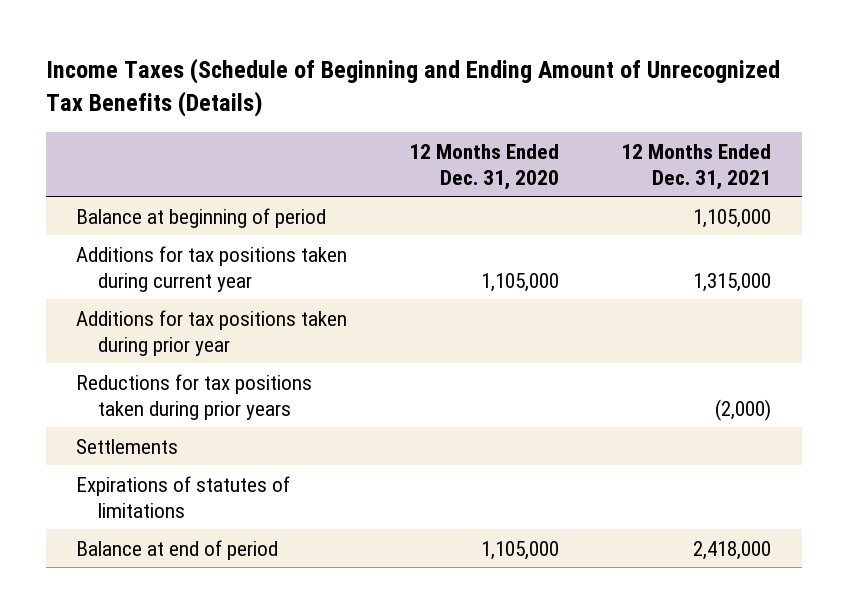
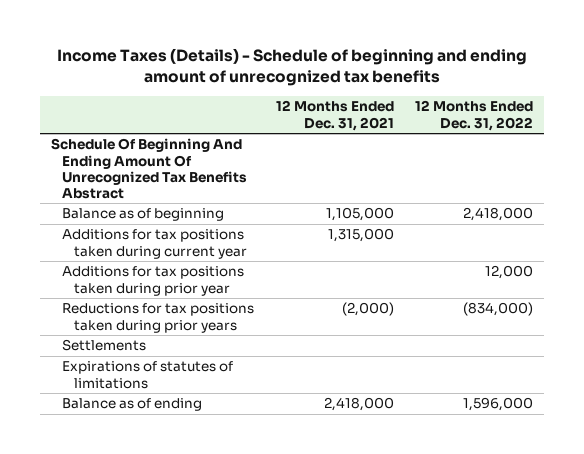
[45,58,780,117] Income Taxes (Schedule of Beginning and Ending Amount of Unrecognized Tax Benefits (Details) -> [57,48,528,87] Income Taxes (Details) - Schedule of beginning and ending amount of unrecognized tax benefits
[409,143,560,190] 12 Months Ended Dec. 31, 2020 -> none
none -> [415,100,534,131] 12 Months Ended Dec. 31, 2022
none -> [50,138,248,199] Schedule Of Beginning And Ending Amount Of Unrecognized Tax Benefits Abstract
[76,207,327,228] Balance at beginning of period -> [62,208,225,222] Balance as of beginning
[76,539,279,560] Balance at end of period -> [62,398,203,412] Balance as of ending

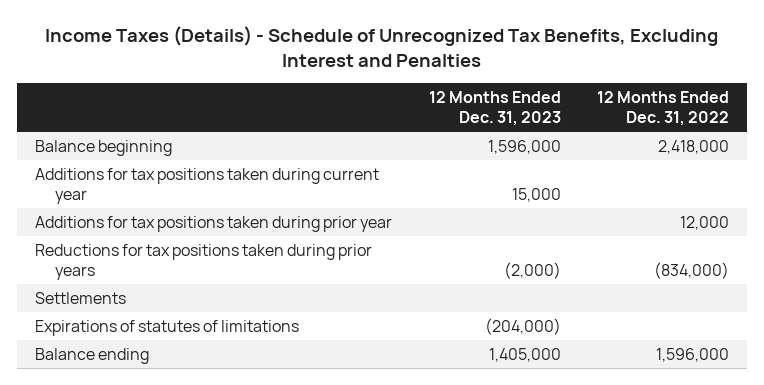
[57,48,528,87] Income Taxes (Details) - Schedule of beginning and ending amount of unrecognized tax benefits -> [45,25,719,67] Income Taxes (Details) - Schedule of Unrecognized Tax Benefits, Excluding Interest and Penalties
[275,100,394,131] 12 Months Ended Dec. 31, 2021 -> none
none -> [428,90,561,127] 12 Months Ended Dec. 31, 2023
[50,138,248,199] Schedule Of Beginning And Ending Amount Of Unrecognized Tax Benefits Abstract -> none
[62,208,225,222] Balance as of beginning -> [35,139,173,156] Balance beginning
[62,398,203,412] Balance as of ending -> [35,347,150,364] Balance ending

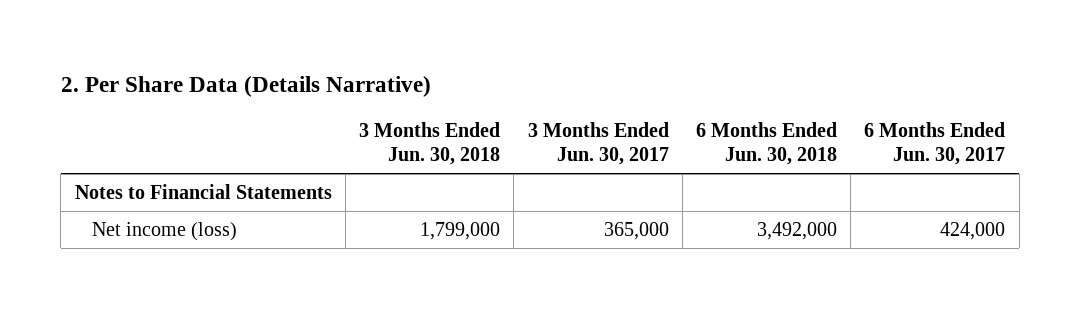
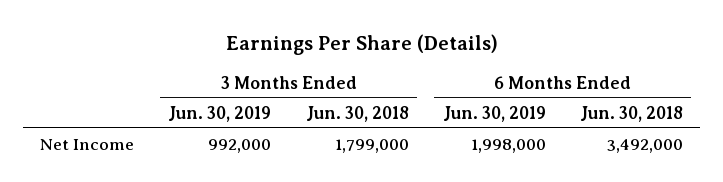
[60,76,431,98] 2. Per Share Data (Details Narrative) -> [225,34,498,56] Earnings Per Share (Details)
[527,122,669,166] 3 Months Ended Jun. 30, 2017 -> none
[864,122,1006,166] 6 Months Ended Jun. 30, 2017 -> none
none -> [168,105,272,122] Jun. 30, 2019
none -> [442,105,546,122] Jun. 30, 2019
[74,184,332,200] Notes to Financial Statements -> none
[92,222,238,242] Net income (loss) -> [40,138,135,150] Net Income

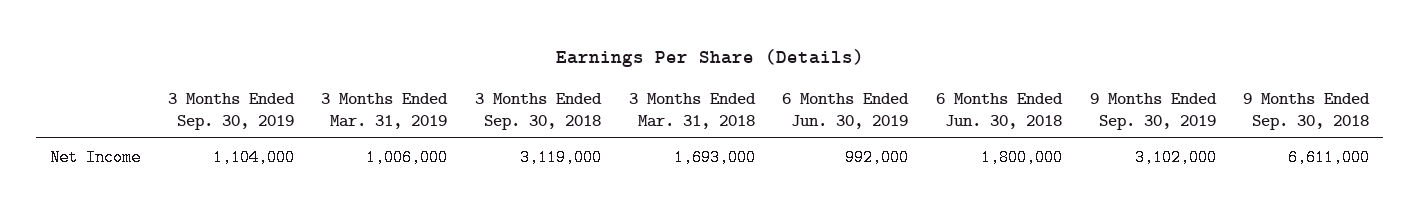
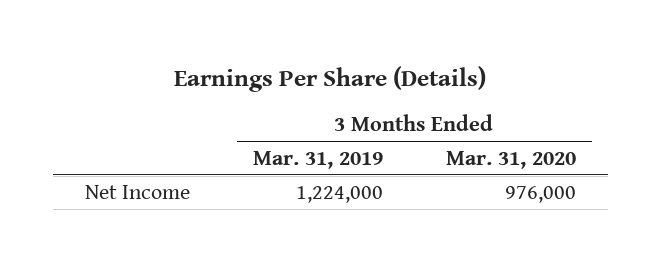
[167,92,295,130] 3 Months Ended Sep. 30, 2019 -> none
[474,92,602,130] 3 Months Ended Sep. 30, 2018 -> none
[628,92,756,129] 3 Months Ended Mar. 31, 2018 -> none
[782,92,910,129] 6 Months Ended Jun. 30, 2019 -> none
[935,92,1063,129] 6 Months Ended Jun. 30, 2018 -> none
[1089,92,1217,130] 9 Months Ended Sep. 30, 2019 -> none
[1243,92,1371,130] 9 Months Ended Sep. 30, 2018 -> none
none -> [446,150,577,169] Mar. 31, 2020
[366,148,449,166] 1,006,000 -> [295,186,383,204] 1,224,000

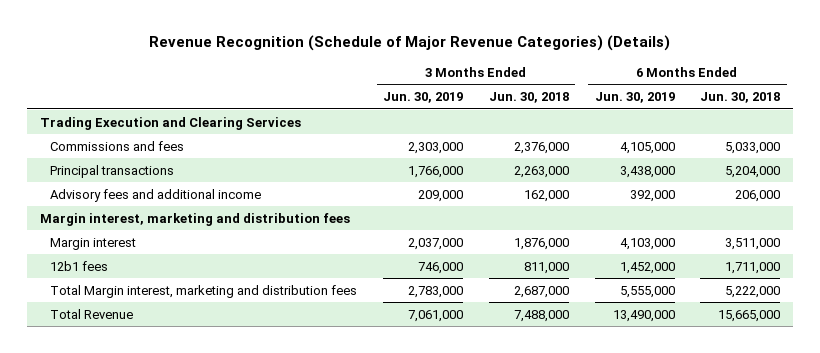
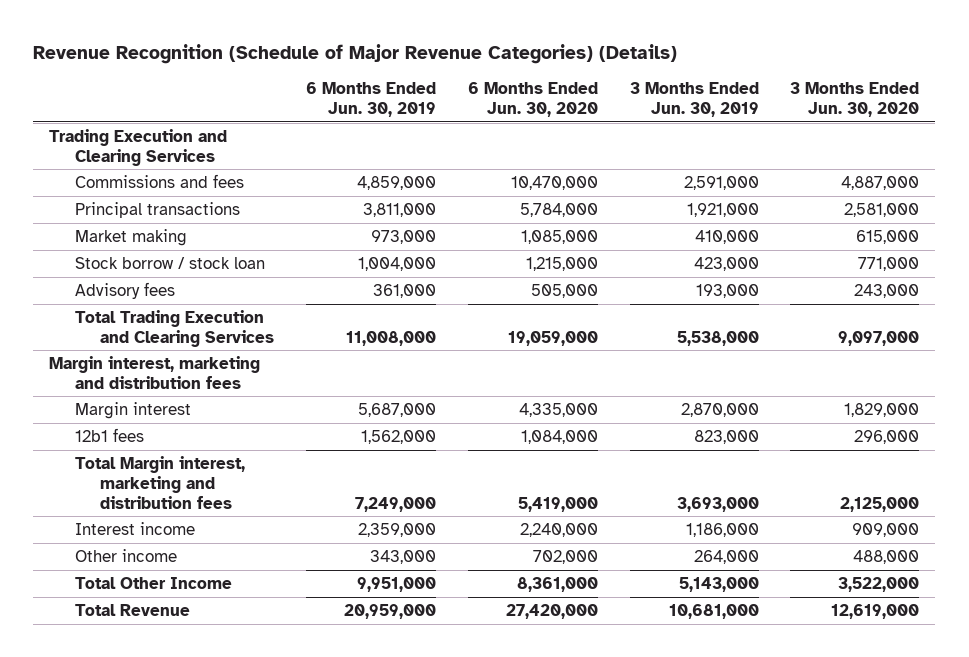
[488,92,569,104] Jun. 30, 2018 -> none
[700,92,781,104] Jun. 30, 2018 -> none
none -> [467,82,598,117] 6 Months Ended Jun. 30, 2020
none -> [790,82,920,117] 3 Months Ended Jun. 30, 2020
[408,141,464,154] 2,303,000 -> [683,175,759,190] 2,591,000
[619,141,675,154] 4,105,000 -> [356,175,436,190] 4,859,000
[408,165,464,178] 1,766,000 -> [686,202,759,217] 1,921,000
[619,165,675,178] 3,438,000 -> [362,202,436,217] 3,811,000
none -> [74,228,187,246] Market making
none -> [74,256,265,269] Stock borrow / stock loan
[50,188,262,202] Advisory fees and additional income -> [74,281,175,299] Advisory fees
[418,189,464,202] 209,000 -> [695,283,759,298] 193,000
[629,189,675,202] 392,000 -> [372,283,436,298] 361,000
none -> [74,309,275,347] Total Trading Execution and Clearing Services
[408,237,464,250] 2,037,000 -> [680,402,759,417] 2,870,000
[619,237,675,250] 4,103,000 -> [357,402,436,417] 5,687,000
[418,261,464,274] 746,000 -> [693,429,759,444] 823,000
[619,261,675,274] 1,452,000 -> [360,429,436,444] 1,562,000
[408,285,464,298] 2,783,000 -> [676,496,759,512] 3,693,000
[619,285,675,298] 5,555,000 -> [354,496,436,512] 7,249,000
none -> [74,521,195,535] Interest income
none -> [74,548,177,562] Other income
none -> [74,576,232,589] Total Other Income
[408,309,464,322] 7,061,000 -> [668,603,759,619] 10,681,000
[612,309,675,322] 13,490,000 -> [343,603,436,619] 20,959,000

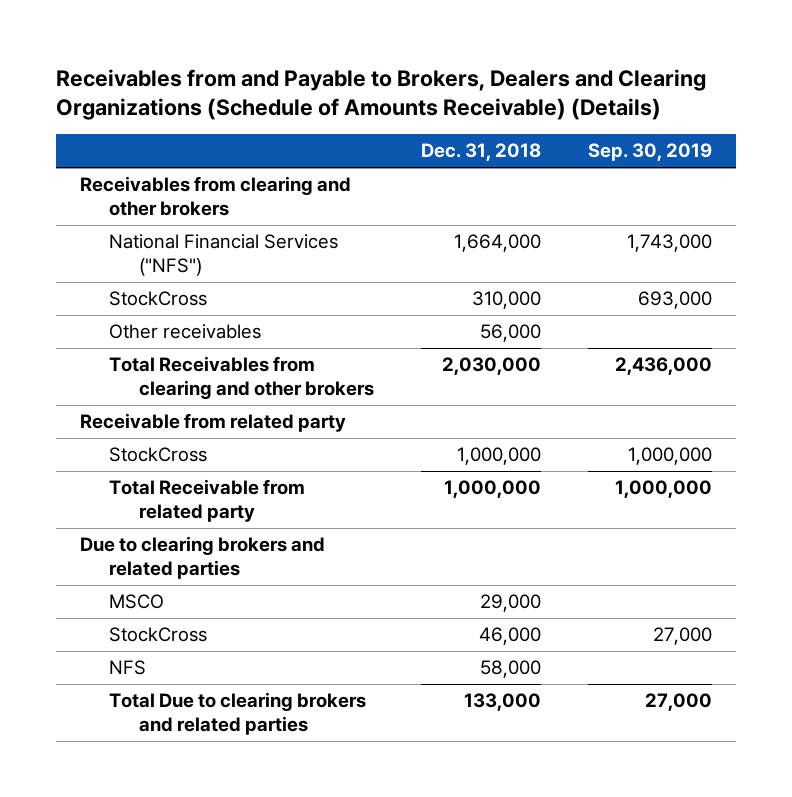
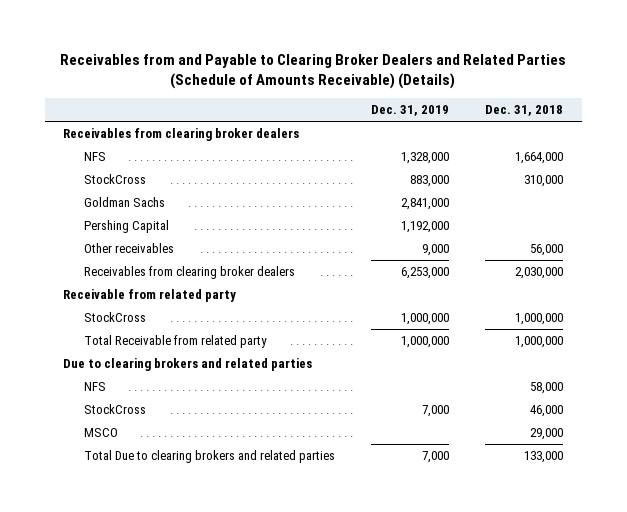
[56,68,707,121] Receivables from and Payable to Brokers, Dealers and Clearing Organizations (Schedule of Amounts Receivable) (Details) -> [60,54,567,90] Receivables from and Payable to Clearing Broker Dealers and Related Parties (Schedule of Amounts Receivable) (Details)
[587,143,712,162] Sep. 30, 2019 -> none
none -> [371,105,450,117] Dec. 31, 2019
[79,176,351,217] Receivables from clearing and other brokers -> [63,128,300,142] Receivables from clearing broker dealers
[109,234,339,277] National Financial Services ("NFS") -> [83,152,106,162] NFS
none -> [83,197,165,208] Goldman Sachs
none -> [83,220,169,234] Pershing Capital
[109,356,374,400] Total Receivables from clearing and other brokers -> [83,266,295,280] Receivables from clearing broker dealers
[109,627,208,643] StockCross -> [83,404,146,415] StockCross
[109,594,165,610] MSCO -> [83,428,118,438] MSCO

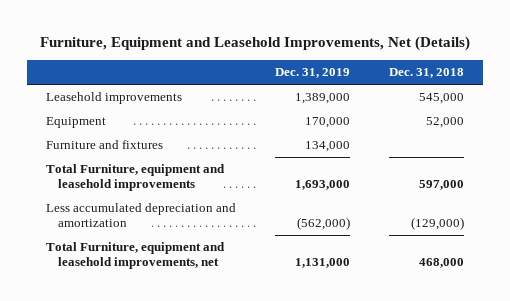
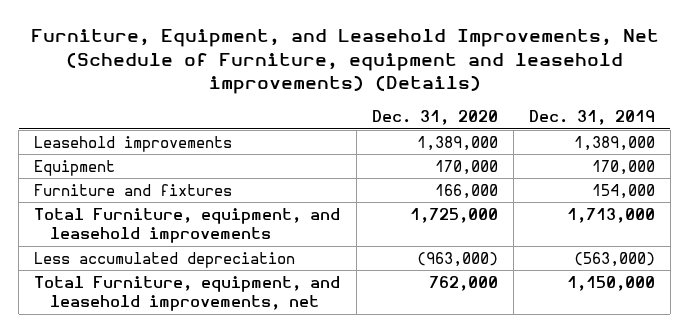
[40,36,471,52] Furniture, Equipment and Leasehold Improvements, Net (Details) -> [30,29,659,95] Furniture, Equipment, and Leasehold Improvements, Net (Schedule of Furniture, equipment and leasehold improvements) (Details)
[388,68,464,79] Dec. 31, 2018 -> none
none -> [371,110,498,126] Dec. 31, 2020
[305,141,351,153] 134,000 -> [591,183,655,199] 154,000
[46,164,226,192] Total Furniture, equipment and leasehold improvements -> [34,207,341,244] Total Furniture, equipment, and leasehold improvements
[295,180,351,191] 1,693,000 -> [566,207,655,223] 1,713,000
[46,203,237,228] Less accumulated depreciation and amortization -> [34,251,296,268] Less accumulated depreciation
[297,217,351,231] (562,000) -> [573,251,655,267] (563,000)
[46,242,226,270] Total Furniture, equipment and leasehold improvements, net -> [34,275,341,312] Total Furniture, equipment, and leasehold improvements, net
[295,258,351,269] 1,131,000 -> [566,275,655,291] 1,150,000

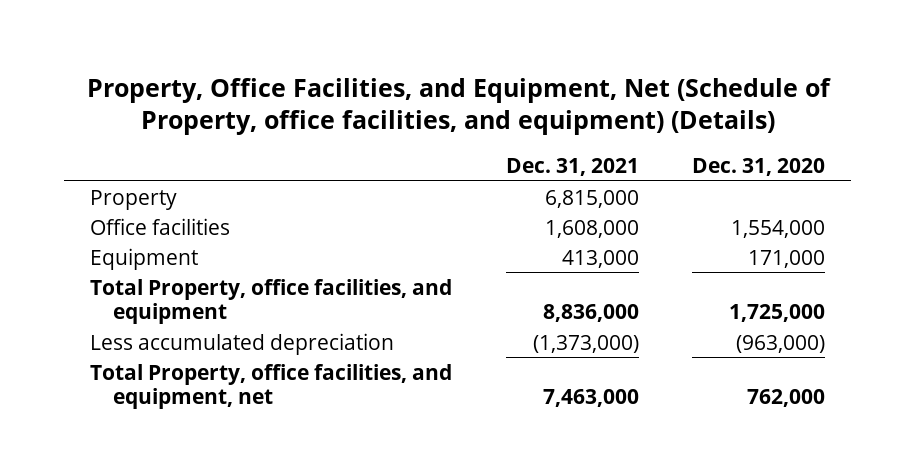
[30,29,659,95] Furniture, Equipment, and Leasehold Improvements, Net (Schedule of Furniture, equipment and leasehold improvements) (Details) -> [86,77,831,136] Property, Office Facilities, and Equipment, Net (Schedule of Property, office facilities, and equipment) (Details)
[528,110,655,126] Dec. 31, 2019 -> none
none -> [505,158,639,177] Dec. 31, 2021
[34,135,233,152] Leasehold improvements -> none
[34,183,233,196] Furniture and fixtures -> none
none -> [90,189,178,210] Property
none -> [90,217,231,235] Office facilities
[434,159,498,175] 170,000 -> [747,249,825,268] 171,000
[34,207,341,244] Total Furniture, equipment, and leasehold improvements -> [90,278,453,325] Total Property, office facilities, and equipment
[34,275,341,312] Total Furniture, equipment, and leasehold improvements, net -> [90,363,453,410] Total Property, office facilities, and equipment, net

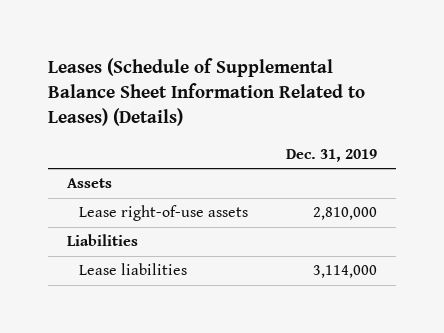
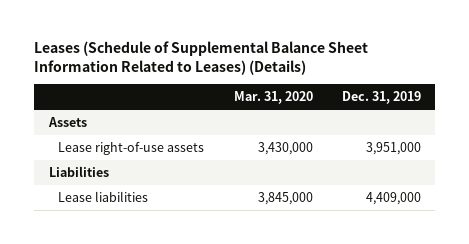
none -> [233,91,313,105] Mar. 31, 2020
[313,207,378,221] 2,810,000 -> [365,141,421,155] 3,951,000
[313,265,378,279] 3,114,000 -> [365,191,421,205] 4,409,000

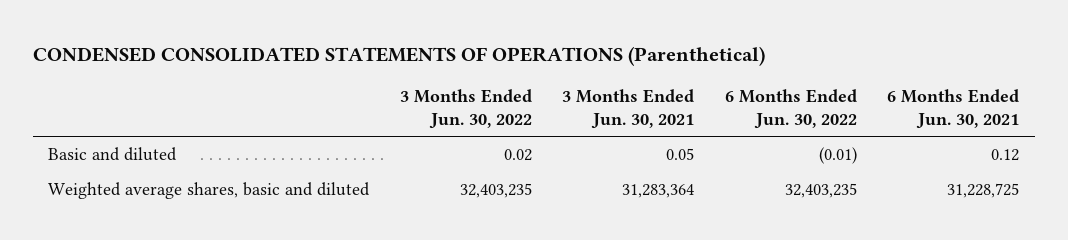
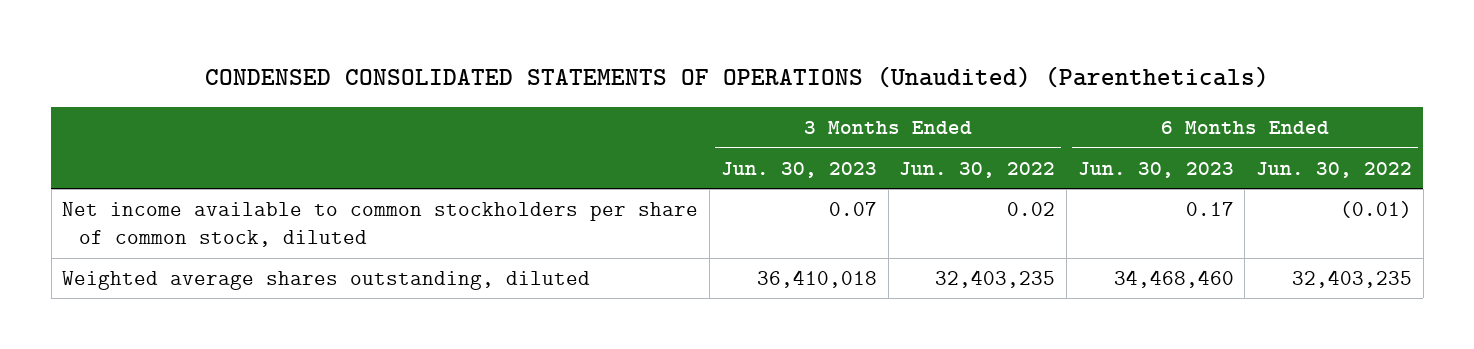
[32,45,765,66] CONDENSED CONSOLIDATED STATEMENTS OF OPERATIONS (Parenthetical) -> [205,66,1270,89] CONDENSED CONSOLIDATED STATEMENTS OF OPERATIONS (Unaudited) (Parentheticals)
[562,88,695,129] 3 Months Ended Jun. 30, 2021 -> none
[887,88,1020,129] 6 Months Ended Jun. 30, 2021 -> none
none -> [720,161,877,178] Jun. 30, 2023
none -> [1077,161,1234,178] Jun. 30, 2023
[48,147,178,162] Basic and diluted -> [62,201,699,248] Net income available to common stockholders per share of common stock, diluted
[48,182,371,200] Weighted average shares, basic and diluted -> [62,270,591,290] Weighted average shares outstanding, diluted

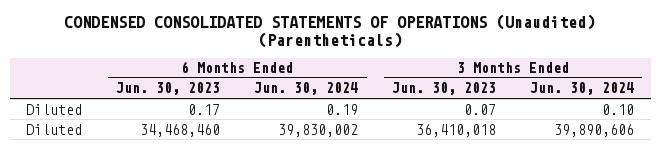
[899,161,1056,178] Jun. 30, 2022 -> none
[1256,161,1413,178] Jun. 30, 2022 -> none
none -> [254,82,359,96] Jun. 30, 2024
none -> [529,82,634,96] Jun. 30, 2024
[62,201,699,248] Net income available to common stockholders per share of common stock, diluted -> [26,103,83,115] Diluted
[62,270,591,290] Weighted average shares outstanding, diluted -> [26,123,83,135] Diluted

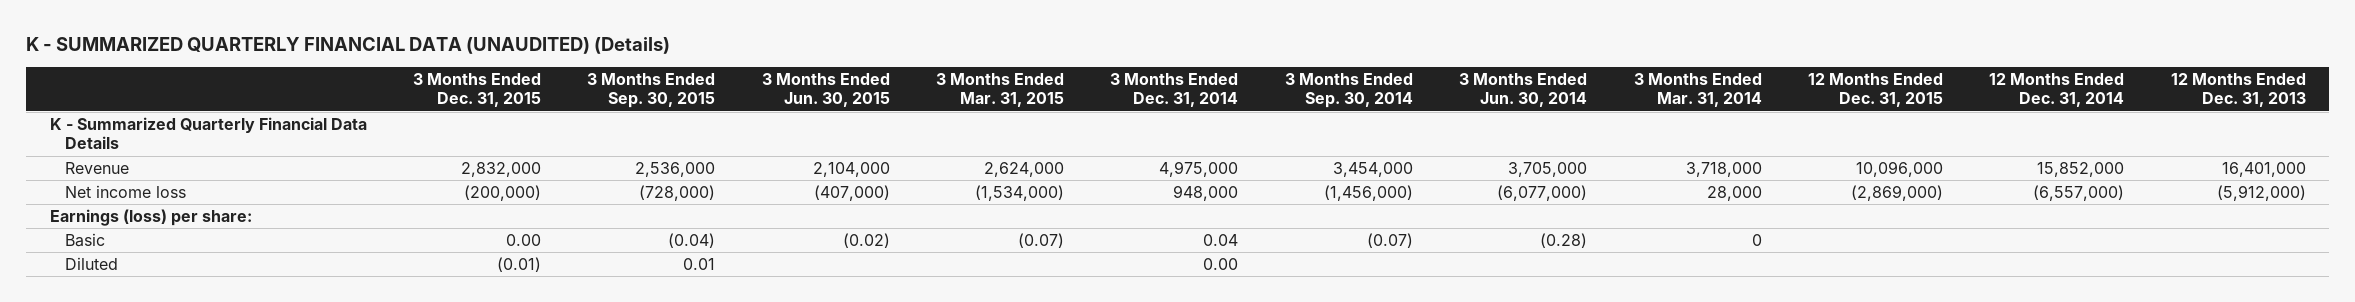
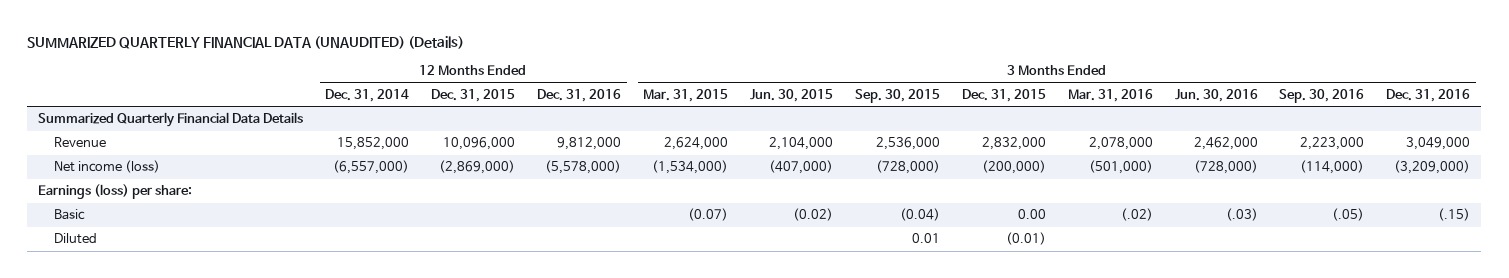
[26,37,671,55] K - SUMMARIZED QUARTERLY FINANCIAL DATA (UNAUDITED) (Details) -> [27,35,465,49] SUMMARIZED QUARTERLY FINANCIAL DATA (UNAUDITED) (Details)
[1110,73,1239,108] 3 Months Ended Dec. 31, 2014 -> none
[1284,73,1413,109] 3 Months Ended Sep. 30, 2014 -> none
[1459,73,1588,108] 3 Months Ended Jun. 30, 2014 -> none
[1633,73,1762,108] 3 Months Ended Mar. 31, 2014 -> none
[2170,73,2306,108] 12 Months Ended Dec. 31, 2013 -> none
none -> [537,88,622,102] Dec. 31, 2016
none -> [1067,88,1153,102] Mar. 31, 2016
none -> [1174,88,1258,102] Jun. 30, 2016
none -> [1279,88,1365,103] Sep. 30, 2016
none -> [1386,88,1471,102] Dec. 31, 2016
[49,116,367,150] K - Summarized Quarterly Financial Data Details -> [38,112,304,128] Summarized Quarterly Financial Data Details
[64,184,186,198] Net income loss -> [54,160,161,174] Net income (loss)

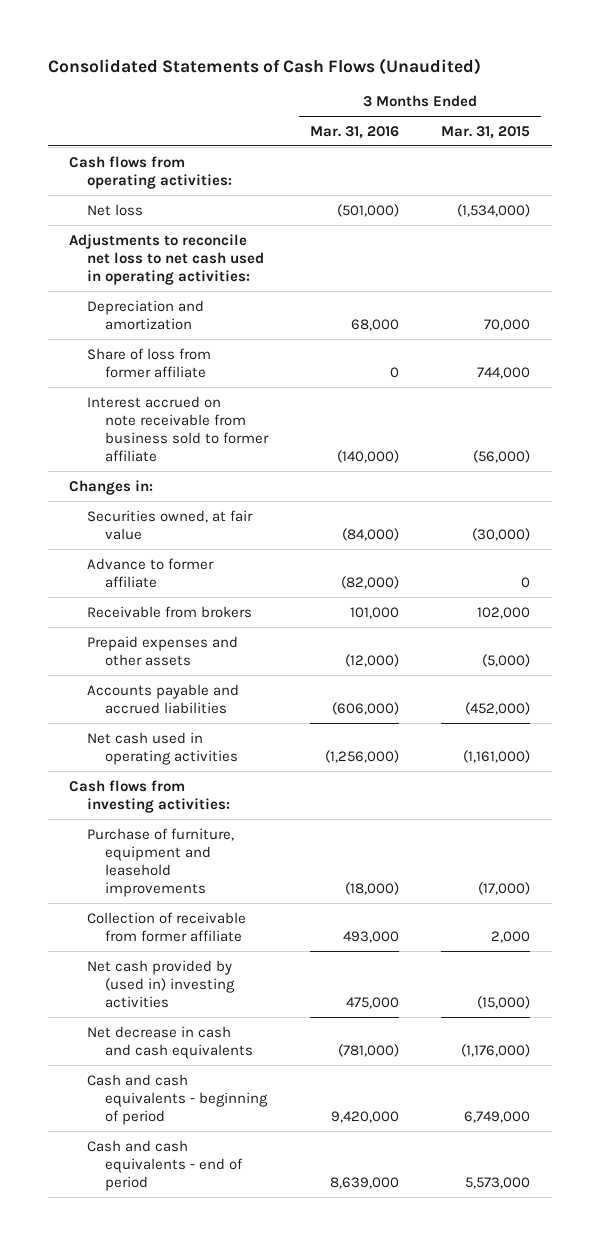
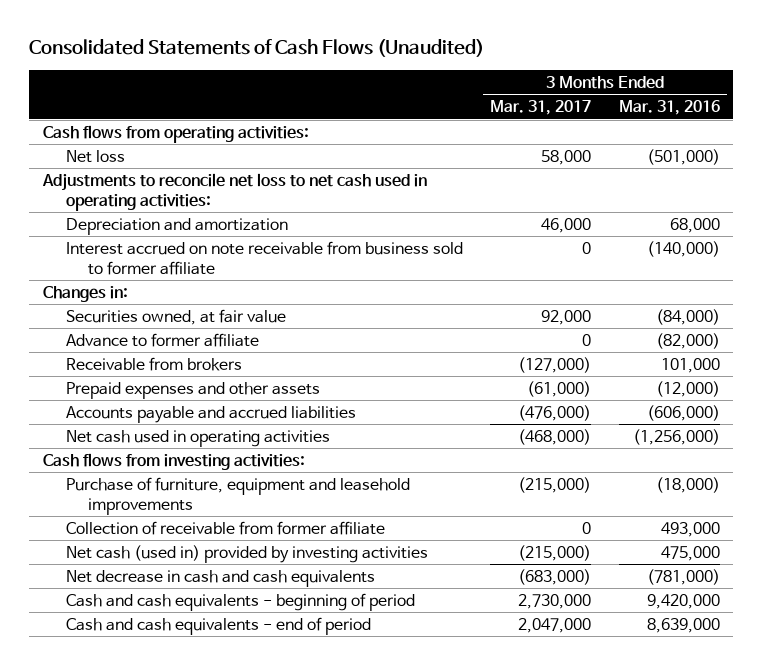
[441,125,531,139] Mar. 31, 2015 -> none
none -> [490,100,592,116] Mar. 31, 2017
[86,347,211,378] Share of loss from former affiliate -> none
[86,959,235,1008] Net cash provided by (used in) investing activities -> [65,545,428,564] Net cash (used in) provided by investing activities

